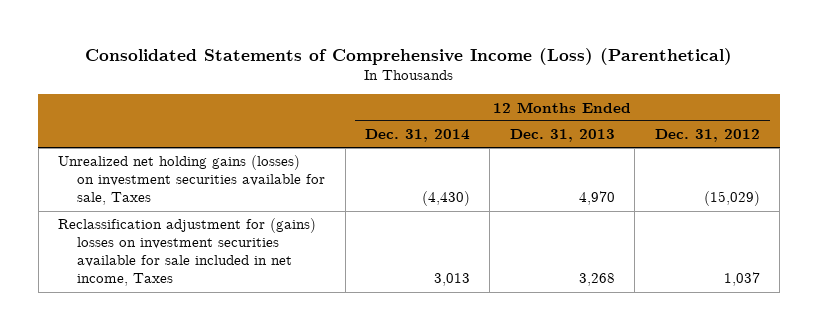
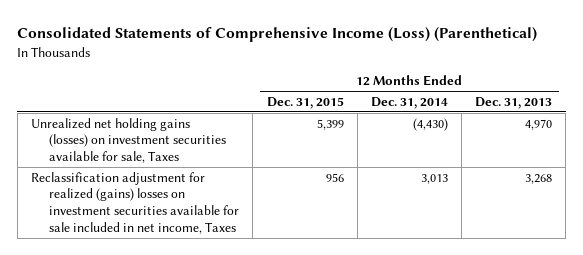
[654,128,760,142] Dec. 31, 2012 -> none
none -> [266,96,344,109] Dec. 31, 2015
[58,218,317,287] Reclassification adjustment for (gains) losses on investment securities available for sale included in net income, Taxes -> [30,171,240,235] Reclassification adjustment for realized (gains) losses on investment securities available for sale included in net income, Taxes

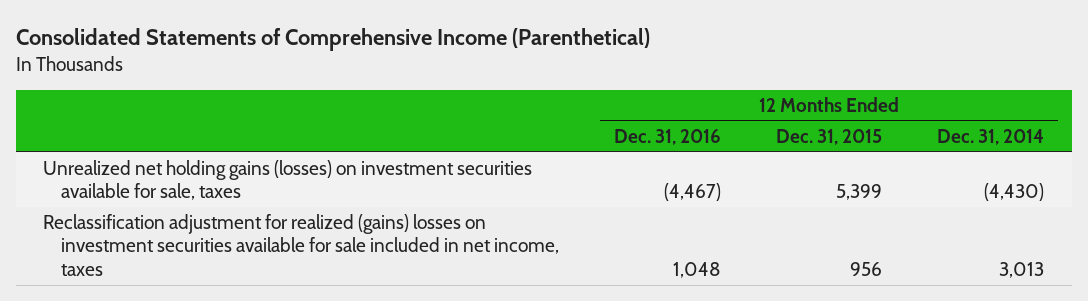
[17,27,538,43] Consolidated Statements of Comprehensive Income (Loss) (Parenthetical) -> [15,28,650,52] Consolidated Statements of Comprehensive Income (Parenthetical)
[475,96,553,109] Dec. 31, 2013 -> none
none -> [613,128,721,145] Dec. 31, 2016
[30,117,227,164] Unrealized net holding gains (losses) on investment securities available for sale, Taxes -> [43,160,533,201] Unrealized net holding gains (losses) on investment securities available for sale, taxes
[30,171,240,235] Reclassification adjustment for realized (gains) losses on investment securities available for sale included in net income, Taxes -> [43,214,559,276] Reclassification adjustment for realized (gains) losses on investment securities available for sale included in net income, taxes

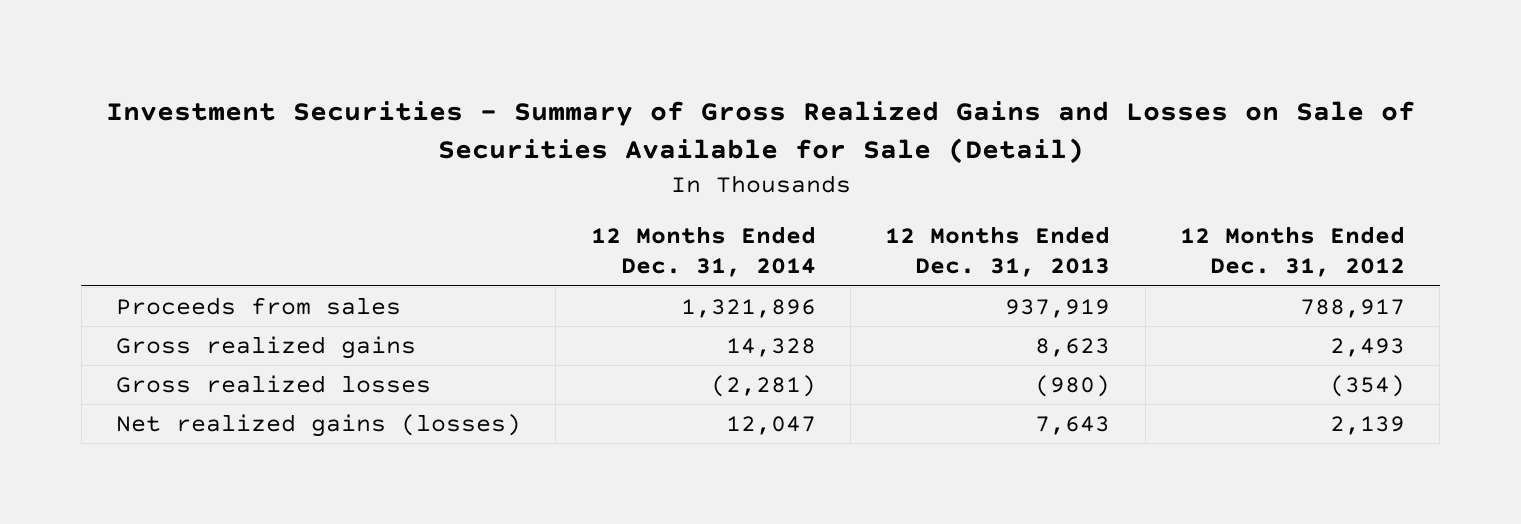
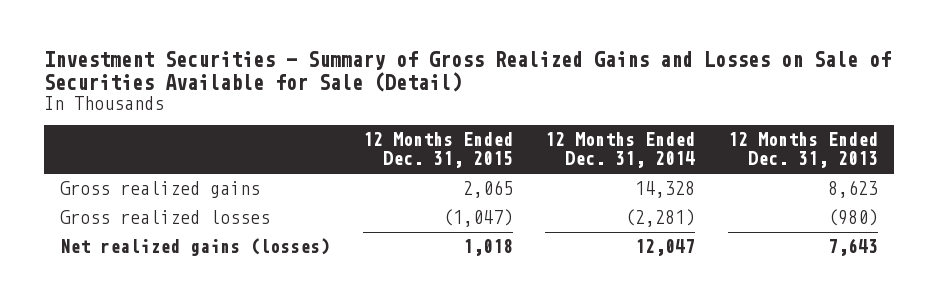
[1180,226,1406,278] 12 Months Ended Dec. 31, 2012 -> none
none -> [362,132,513,169] 12 Months Ended Dec. 31, 2015
[116,296,402,315] Proceeds from sales -> none

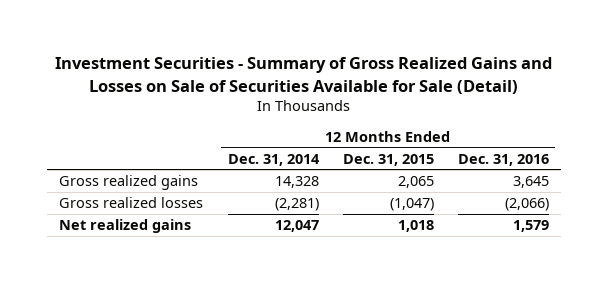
[727,132,878,169] 12 Months Ended Dec. 31, 2013 -> none
none -> [458,153,550,166] Dec. 31, 2016
[60,238,331,257] Net realized gains (losses) -> [59,219,192,234] Net realized gains

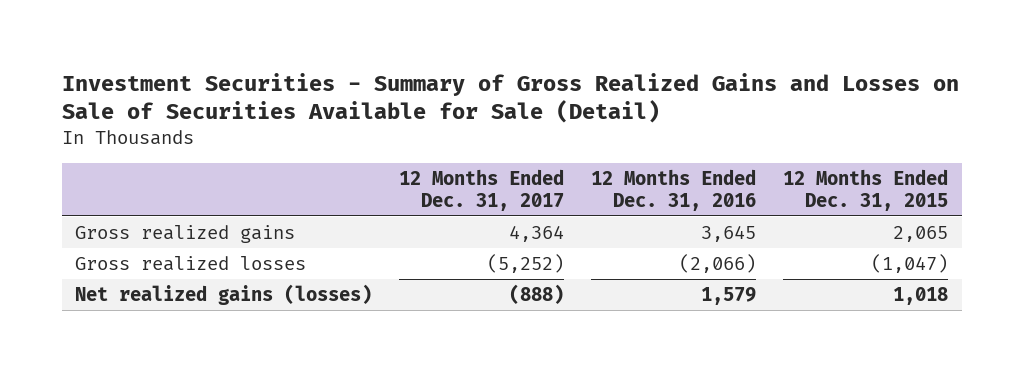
[227,153,320,166] Dec. 31, 2014 -> none
none -> [399,168,565,212] 12 Months Ended Dec. 31, 2017
[59,219,192,234] Net realized gains -> [75,283,373,305] Net realized gains (losses)

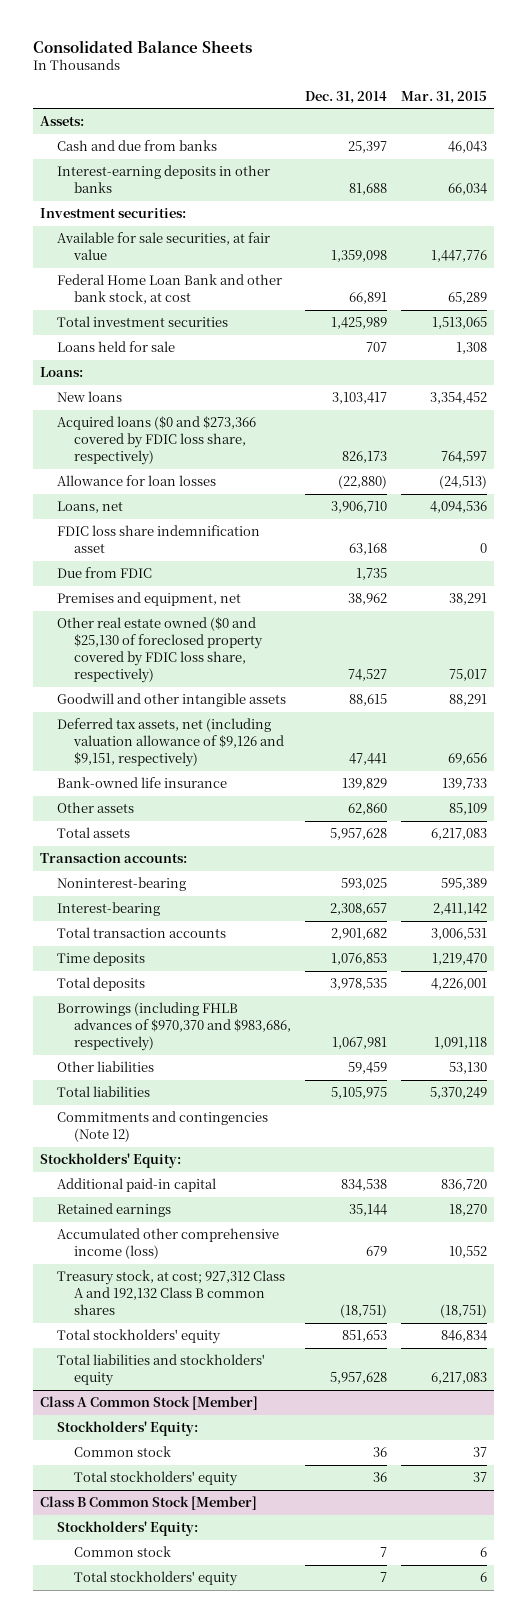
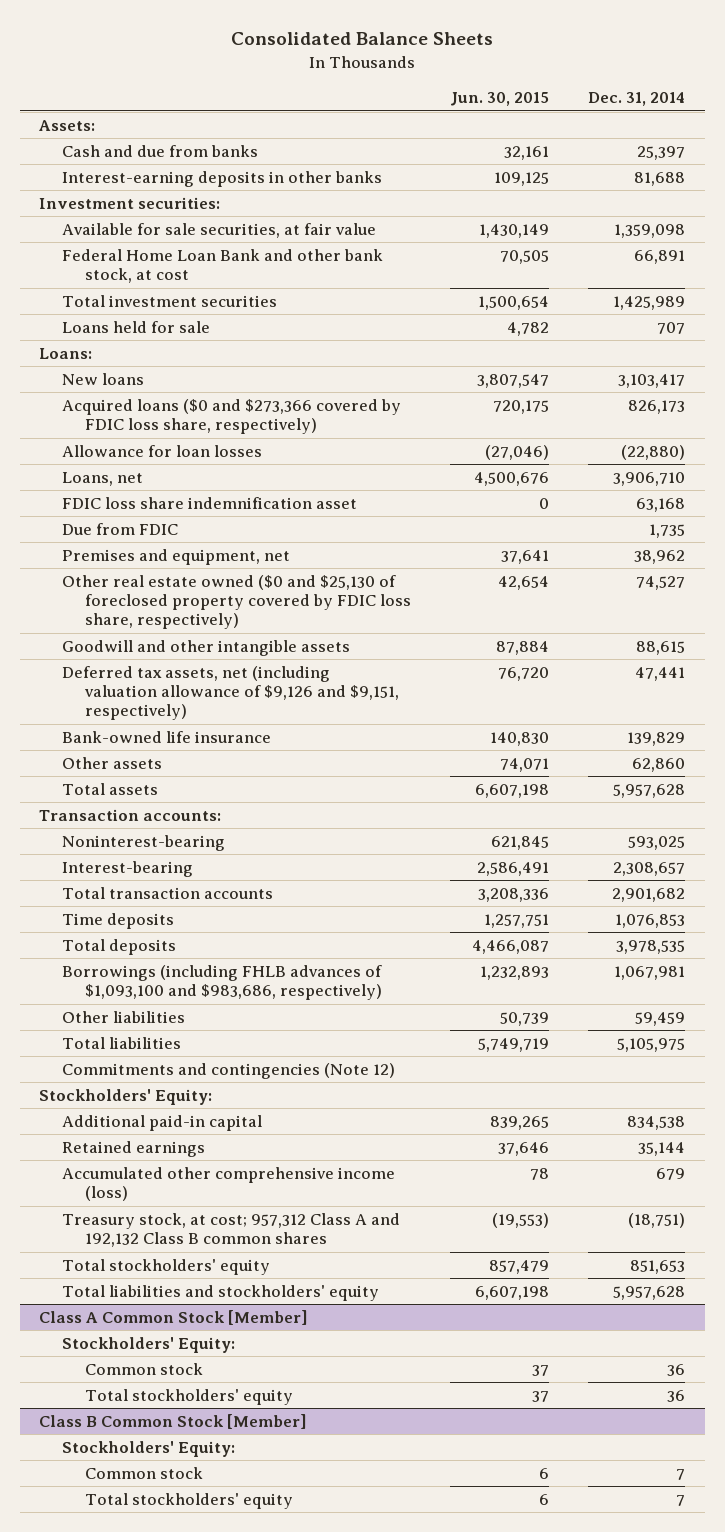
[401,90,488,104] Mar. 31, 2015 -> none
none -> [450,92,550,107] Jun. 30, 2015
[57,1002,292,1051] Borrowings (including FHLB advances of $970,370 and $983,686, respectively) -> [62,964,383,1001] Borrowings (including FHLB advances of $1,093,100 and $983,686, respectively)
[57,1270,286,1315] Treasury stock, at cost; 927,312 Class A and 192,132 Class B common shares -> [62,1212,401,1248] Treasury stock, at cost; 957,312 Class A and 192,132 Class B common shares

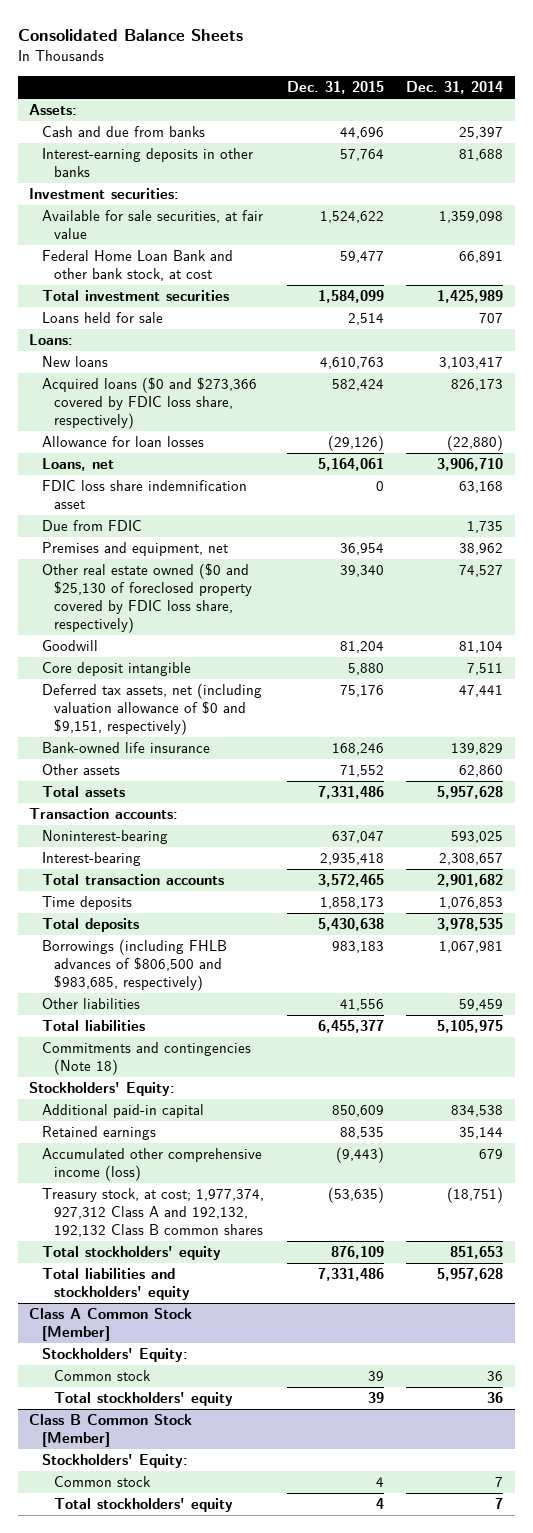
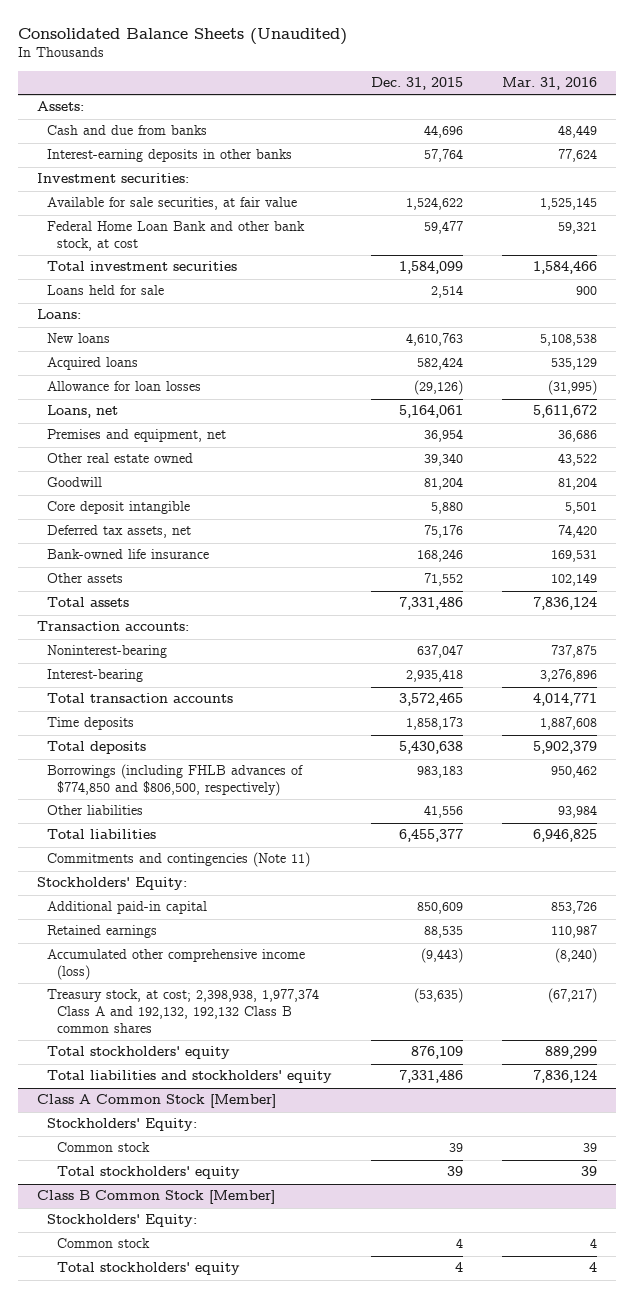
[18,29,244,42] Consolidated Balance Sheets -> [18,27,348,45] Consolidated Balance Sheets (Unaudited)
[406,81,504,95] Dec. 31, 2014 -> none
none -> [501,77,597,91] Mar. 31, 2016
[41,377,257,430] Acquired loans ($0 and $273,366 covered by FDIC loss share, respectively) -> [47,357,139,371] Acquired loans
[41,480,247,510] FDIC loss share indemnification asset -> none
[41,520,142,532] Due from FDIC -> none
[41,563,253,634] Other real estate owned ($0 and $25,130 of foreclosed property covered by FDIC loss share, respectively) -> [47,453,194,464] Other real estate owned
[41,683,262,736] Deferred tax assets, net (including valuation allowance of $0 and $9,151, respectively) -> [47,525,192,539] Deferred tax assets, net
[41,939,227,992] Borrowings (including FHLB advances of $806,500 and $983,685, respectively) -> [47,764,304,797] Borrowings (including FHLB advances of $774,850 and $806,500, respectively)
[41,1042,251,1076] Commitments and contingencies (Note 18) -> [47,852,311,868] Commitments and contingencies (Note 11)
[41,1188,264,1238] Treasury stock, at cost; 1,977,374, 927,312 Class A and 192,132, 192,132 Class B common shares -> [47,989,320,1033] Treasury stock, at cost; 2,398,938, 1,977,374 Class A and 192,132, 192,132 Class B common shares

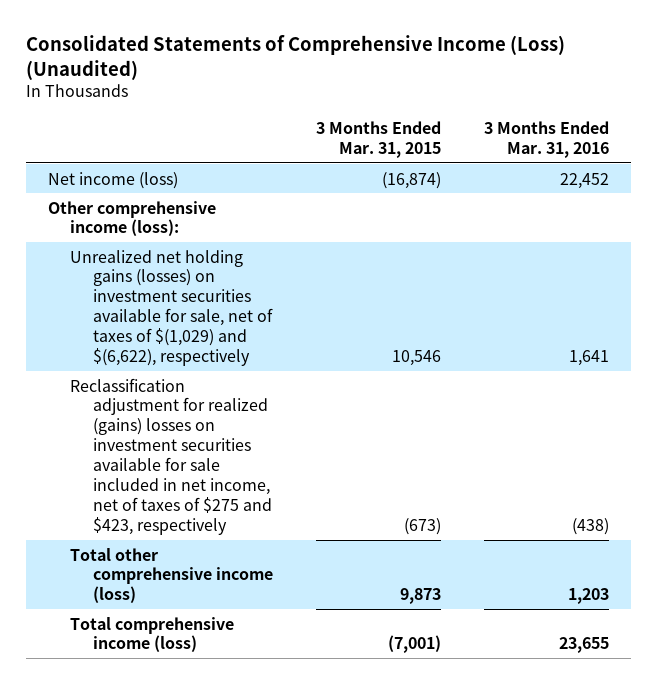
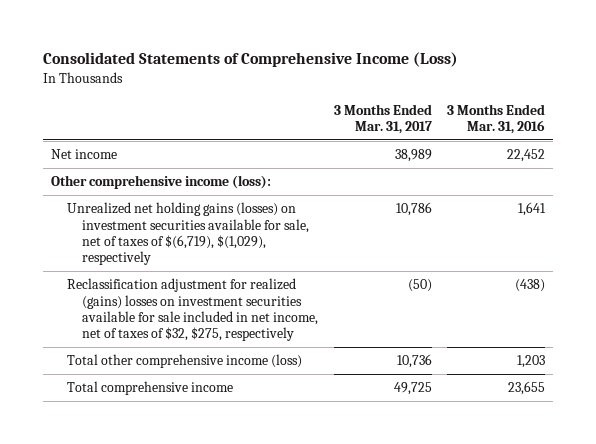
[25,34,565,80] Consolidated Statements of Comprehensive Income (Loss) (Unaudited) -> [43,52,459,68] Consolidated Statements of Comprehensive Income (Loss)
[316,121,442,158] 3 Months Ended Mar. 31, 2015 -> none
none -> [333,103,432,135] 3 Months Ended Mar. 31, 2017
[47,171,178,189] Net income (loss) -> [50,149,117,160] Net income
[70,249,273,367] Unrealized net holding gains (losses) on investment securities available for sale, net of taxes of $(1,029) and $(6,622), respectively -> [66,202,310,266] Unrealized net holding gains (losses) on investment securities available for sale, net of taxes of $(6,719), $(1,029), respectively
[70,377,272,536] Reclassification adjustment for realized (gains) losses on investment securities available for sale included in net income, net of taxes of $275 and $423, respectively -> [66,278,319,342] Reclassification adjustment for realized (gains) losses on investment securities available for sale included in net income, net of taxes of $32, $275, respectively
[70,616,235,653] Total comprehensive income (loss) -> [66,381,233,396] Total comprehensive income

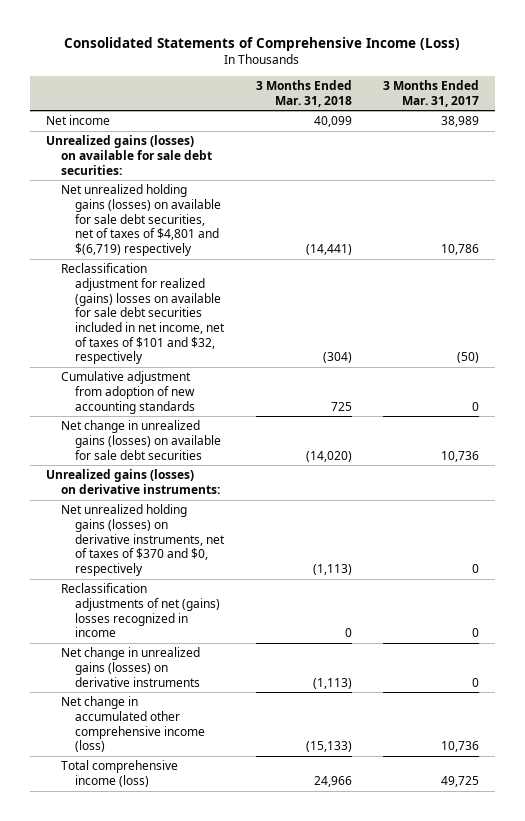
[446,103,545,135] 3 Months Ended Mar. 31, 2016 -> none
none -> [255,80,352,107] 3 Months Ended Mar. 31, 2018
[50,175,271,190] Other comprehensive income (loss): -> none
none -> [45,135,212,175] Unrealized gains (losses) on available for sale debt securities:
[66,202,310,266] Unrealized net holding gains (losses) on investment securities available for sale, net of taxes of $(6,719), $(1,029), respectively -> [60,184,222,256] Net unrealized holding gains (losses) on available for sale debt securities, net of taxes of $4,801 and $(6,719) respectively
[66,278,319,342] Reclassification adjustment for realized (gains) losses on investment securities available for sale included in net income, net of taxes of $32, $275, respectively -> [60,263,226,365] Reclassification adjustment for realized (gains) losses on available for sale debt securities included in net income, net of taxes of $101 and $32, respectively
none -> [60,371,196,414] Cumulative adjustment from adoption of new accounting standards
none -> [60,420,222,460] Net change in unrealized gains (losses) on available for sale debt securities
none -> [45,469,220,494] Unrealized gains (losses) on derivative instruments:
none -> [60,504,226,576] Net unrealized holding gains (losses) on derivative instruments, net of taxes of $370 and $0, respectively
none -> [60,583,221,638] Reclassification adjustments of net (gains) losses recognized in income
none -> [60,647,201,687] Net change in unrealized gains (losses) on derivative instruments
[66,354,302,369] Total other comprehensive income (loss) -> [60,696,206,753] Net change in accumulated other comprehensive income (loss)
[66,381,233,396] Total comprehensive income -> [60,760,178,787] Total comprehensive income (loss)

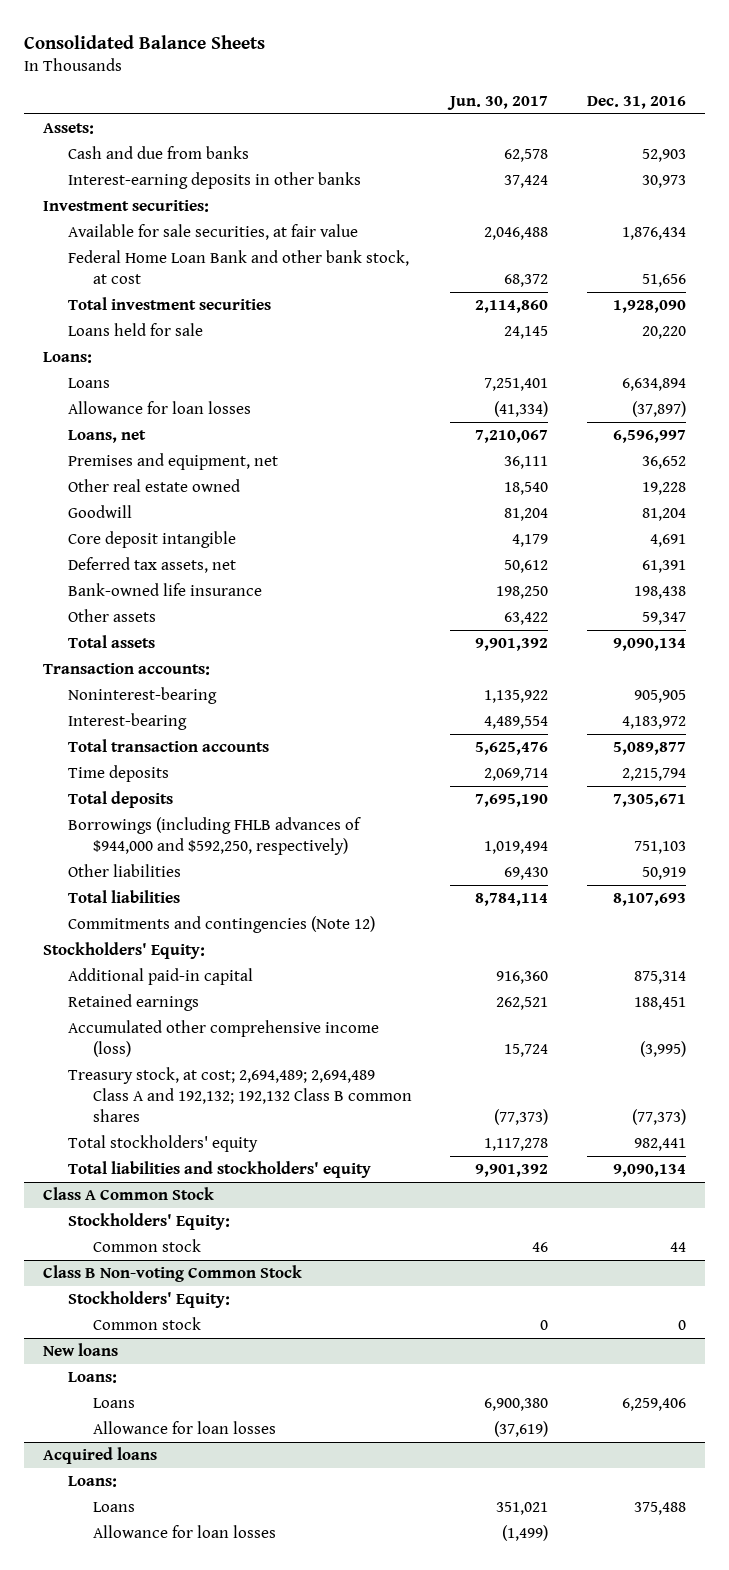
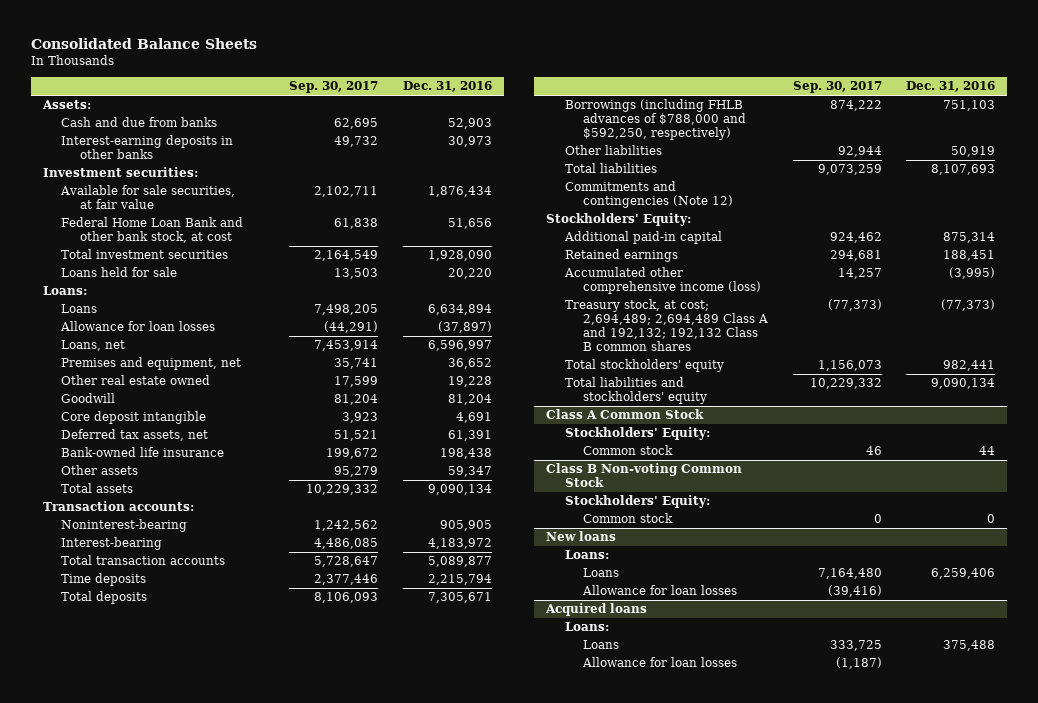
[447,95,549,110] Jun. 30, 2017 -> none
none -> [289,81,379,94] Sep. 30, 2017
[67,817,361,856] Borrowings (including FHLB advances of $944,000 and $592,250, respectively) -> [564,99,747,141] Borrowings (including FHLB advances of $788,000 and $592,250, respectively)

